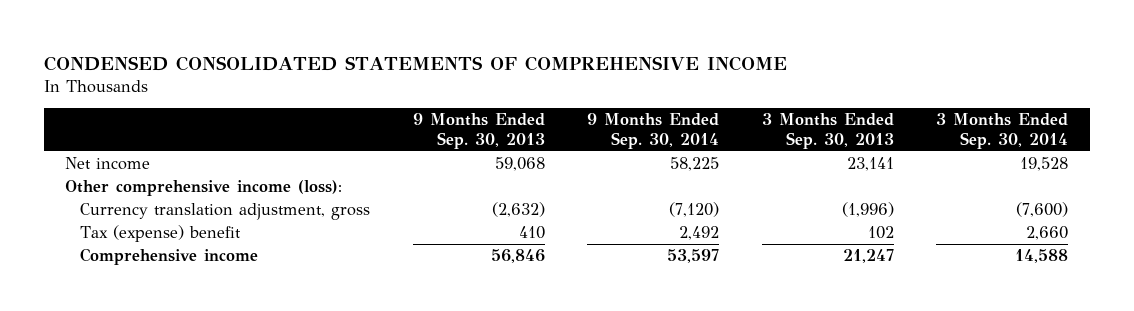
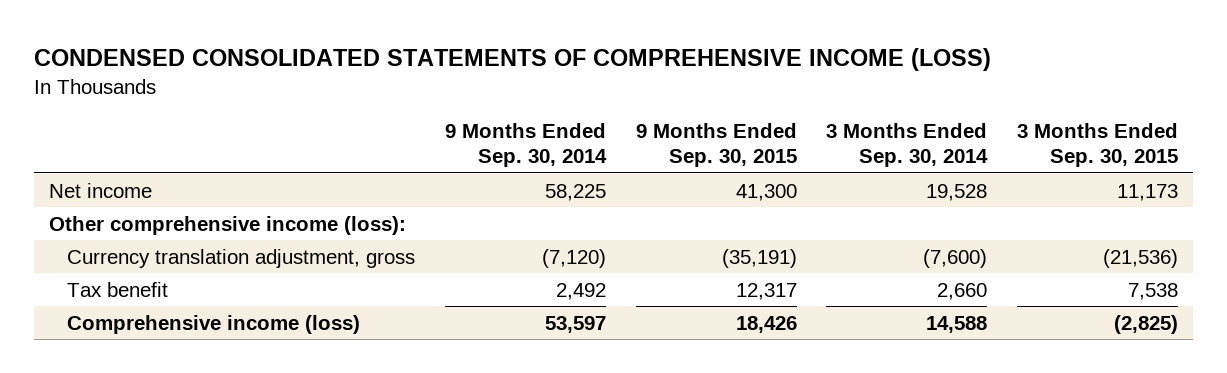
[44,55,788,71] CONDENSED CONSOLIDATED STATEMENTS OF COMPREHENSIVE INCOME -> [34,48,992,72] CONDENSED CONSOLIDATED STATEMENTS OF COMPREHENSIVE INCOME (LOSS)
[412,113,545,149] 9 Months Ended Sep. 30, 2013 -> none
[761,113,894,149] 3 Months Ended Sep. 30, 2013 -> none
none -> [635,122,797,168] 9 Months Ended Sep. 30, 2015
none -> [1016,122,1178,168] 3 Months Ended Sep. 30, 2015
[79,225,241,243] Tax (expense) benefit -> [67,281,169,297] Tax benefit
[79,248,258,266] Comprehensive income -> [67,314,361,334] Comprehensive income (loss)

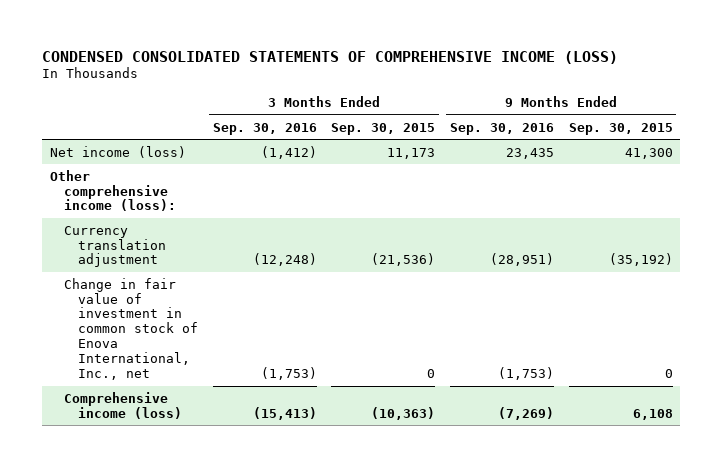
[445,122,608,168] 9 Months Ended Sep. 30, 2014 -> none
[826,122,989,168] 3 Months Ended Sep. 30, 2014 -> none
none -> [212,122,317,135] Sep. 30, 2016
none -> [450,122,555,135] Sep. 30, 2016
[49,182,153,198] Net income -> [49,145,186,158] Net income (loss)
[67,281,169,297] Tax benefit -> none
[67,248,416,268] Currency translation adjustment, gross -> [63,225,167,268] Currency translation adjustment
[721,248,797,268] (35,191) -> [608,253,673,267] (35,192)
none -> [63,277,199,381] Change in fair value of investment in common stock of Enova International, Inc., net
[735,315,797,333] 18,426 -> [632,408,673,420] 6,108
[1113,314,1178,334] (2,825) -> [371,406,436,420] (10,363)

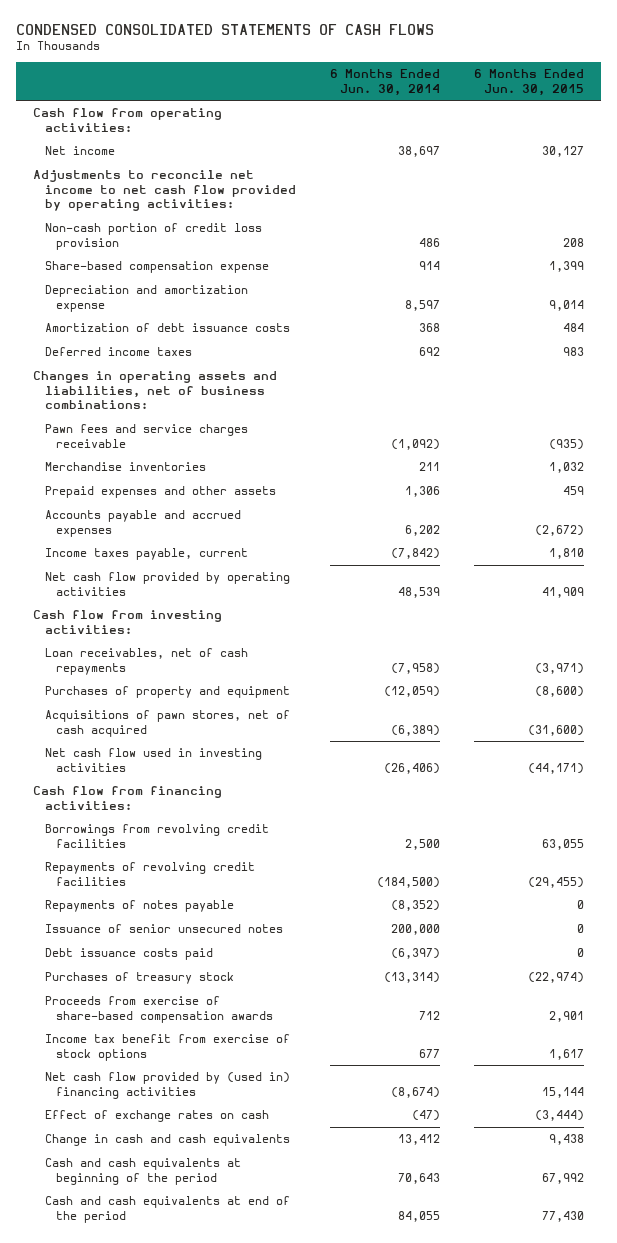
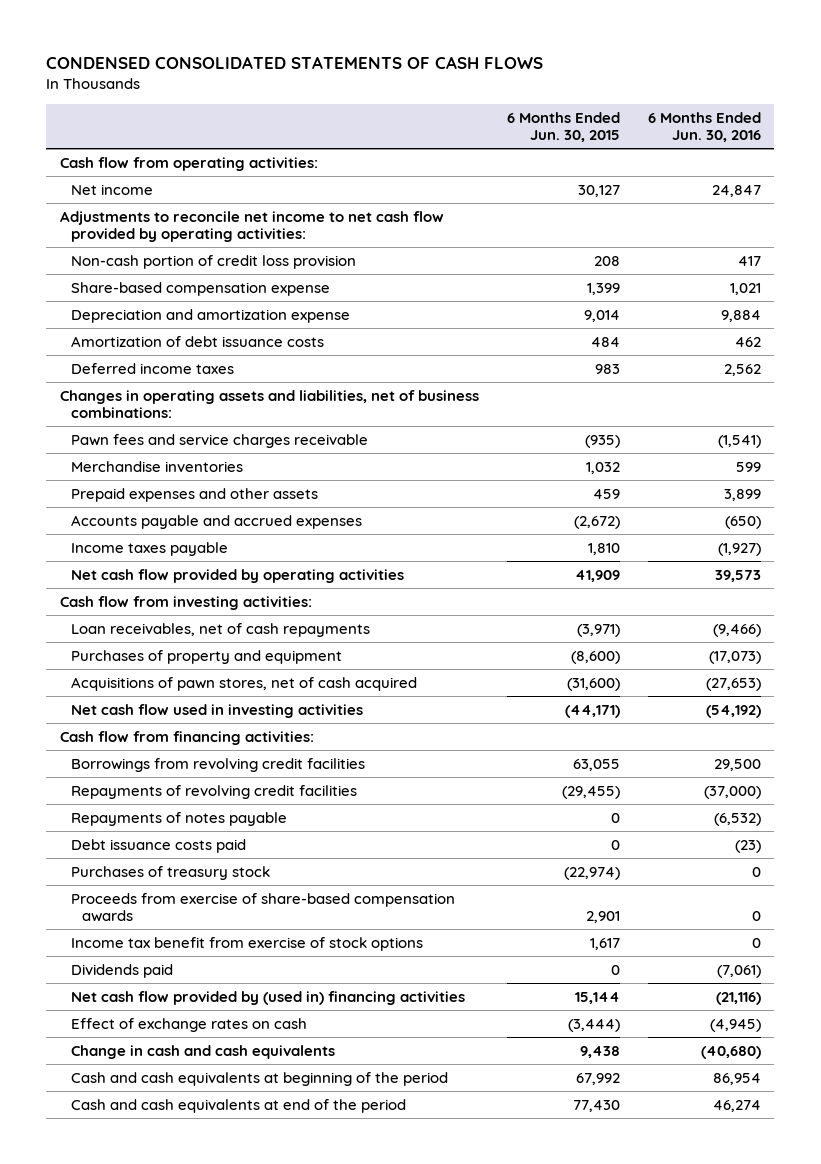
[329,69,440,96] 6 Months Ended Jun. 30, 2014 -> none
none -> [647,111,761,143] 6 Months Ended Jun. 30, 2016
[44,548,248,561] Income taxes payable, current -> [70,541,228,556] Income taxes payable
[44,924,283,934] Issuance of senior unsecured notes -> none
none -> [70,963,173,978] Dividends paid

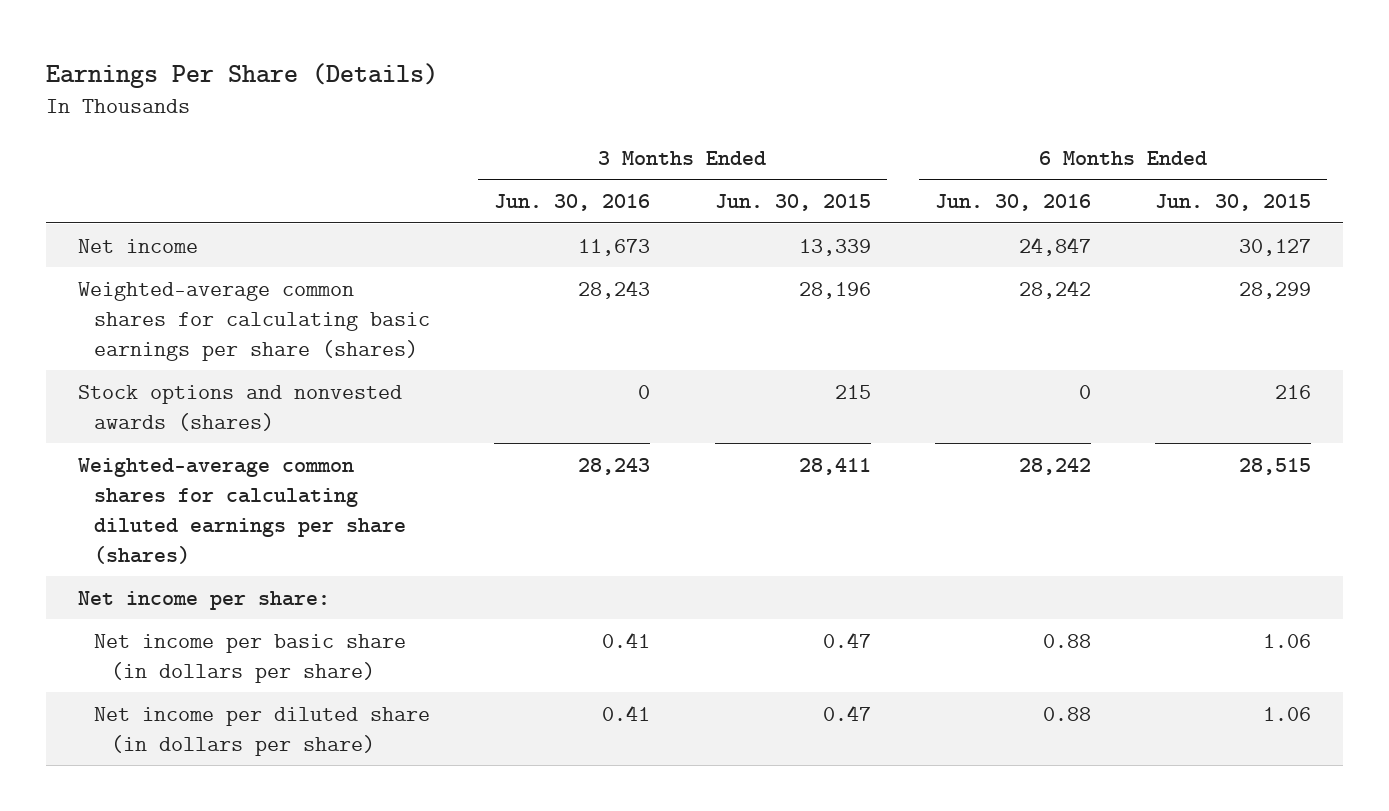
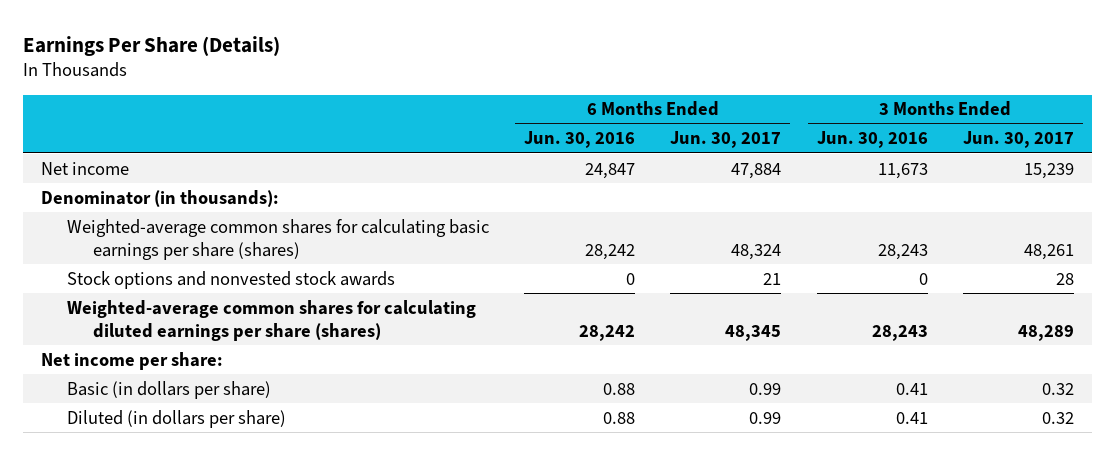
[714,194,871,212] Jun. 30, 2015 -> none
[1154,194,1311,212] Jun. 30, 2015 -> none
none -> [670,131,782,149] Jun. 30, 2017
none -> [962,131,1074,149] Jun. 30, 2017
none -> [40,189,279,207] Denominator (in thousands):
[78,384,403,431] Stock options and nonvested awards (shares) -> [66,270,395,289] Stock options and nonvested stock awards
[94,633,407,683] Net income per basic share (in dollars per share) -> [66,380,271,399] Basic (in dollars per share)
[94,706,431,756] Net income per diluted share (in dollars per share) -> [66,409,286,428] Diluted (in dollars per share)

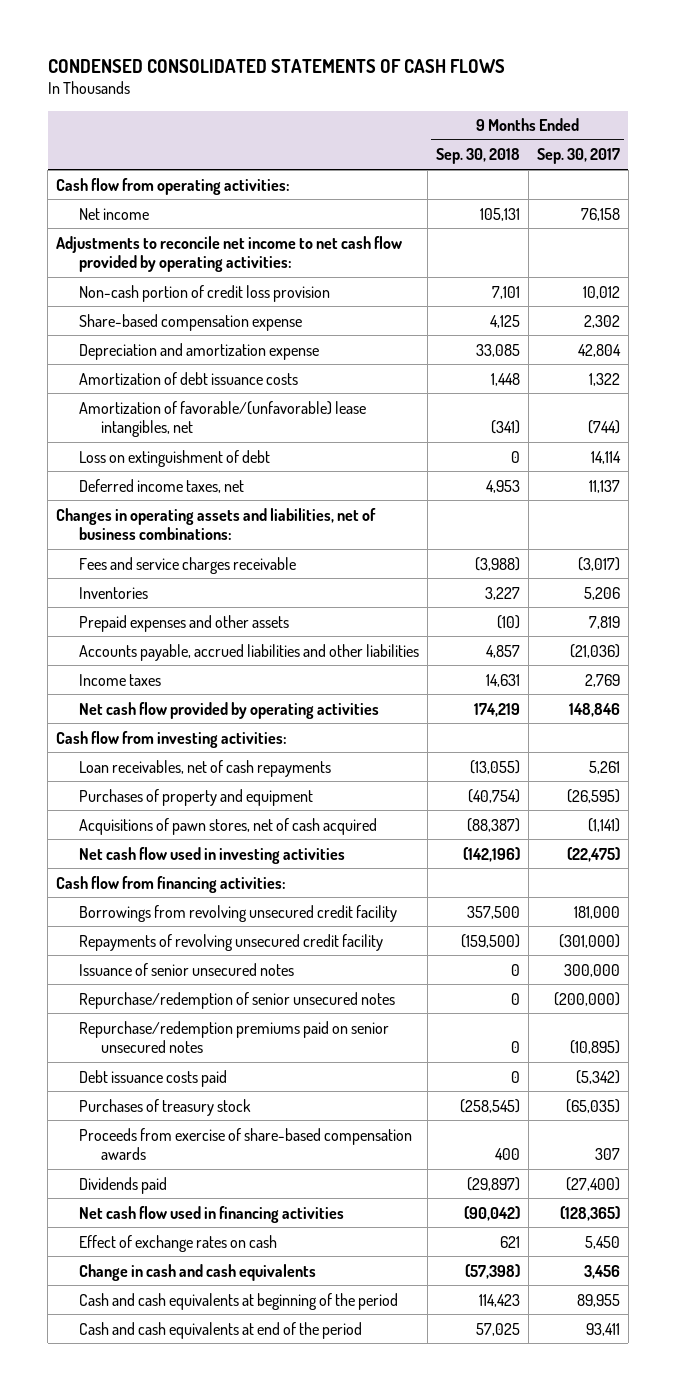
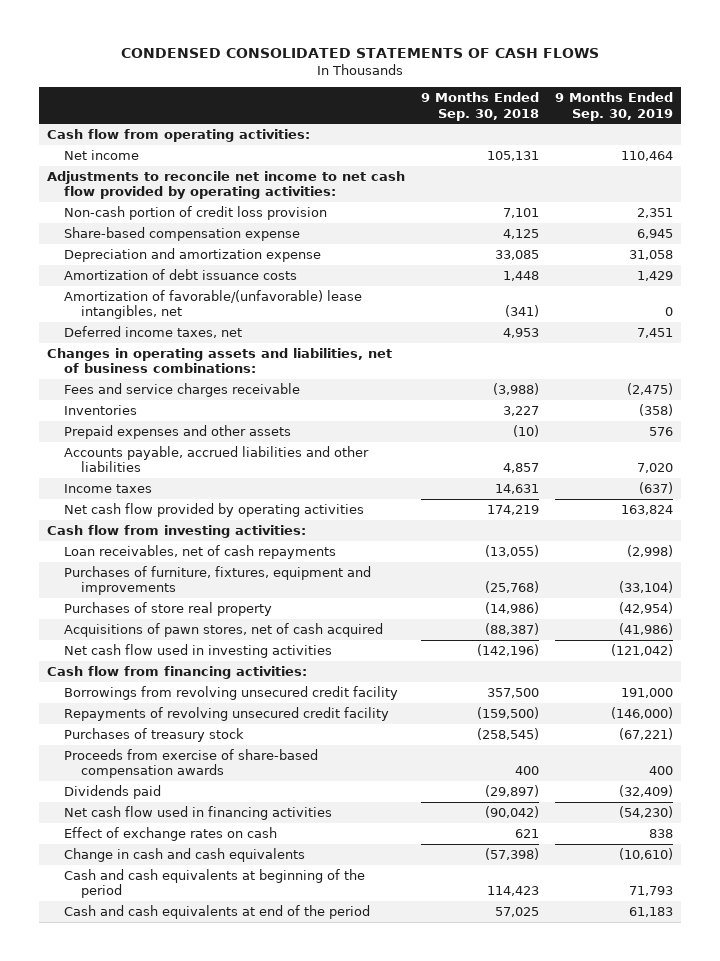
[536,148,620,165] Sep. 30, 2017 -> none
none -> [554,92,673,121] 9 Months Ended Sep. 30, 2019
[78,449,270,467] Loss on extinguishment of debt -> none
[78,788,313,806] Purchases of property and equipment -> [64,565,372,596] Purchases of furniture, fixtures, equipment and improvements
[467,788,520,803] (40,754) -> [484,581,539,594] (25,768)
none -> [64,601,273,616] Purchases of store real property
[78,962,294,976] Issuance of senior unsecured notes -> none
[78,991,395,1009] Repurchase/redemption of senior unsecured notes -> none
[78,1020,389,1054] Repurchase/redemption premiums paid on senior unsecured notes -> none
[78,1069,227,1087] Debt issuance costs paid -> none

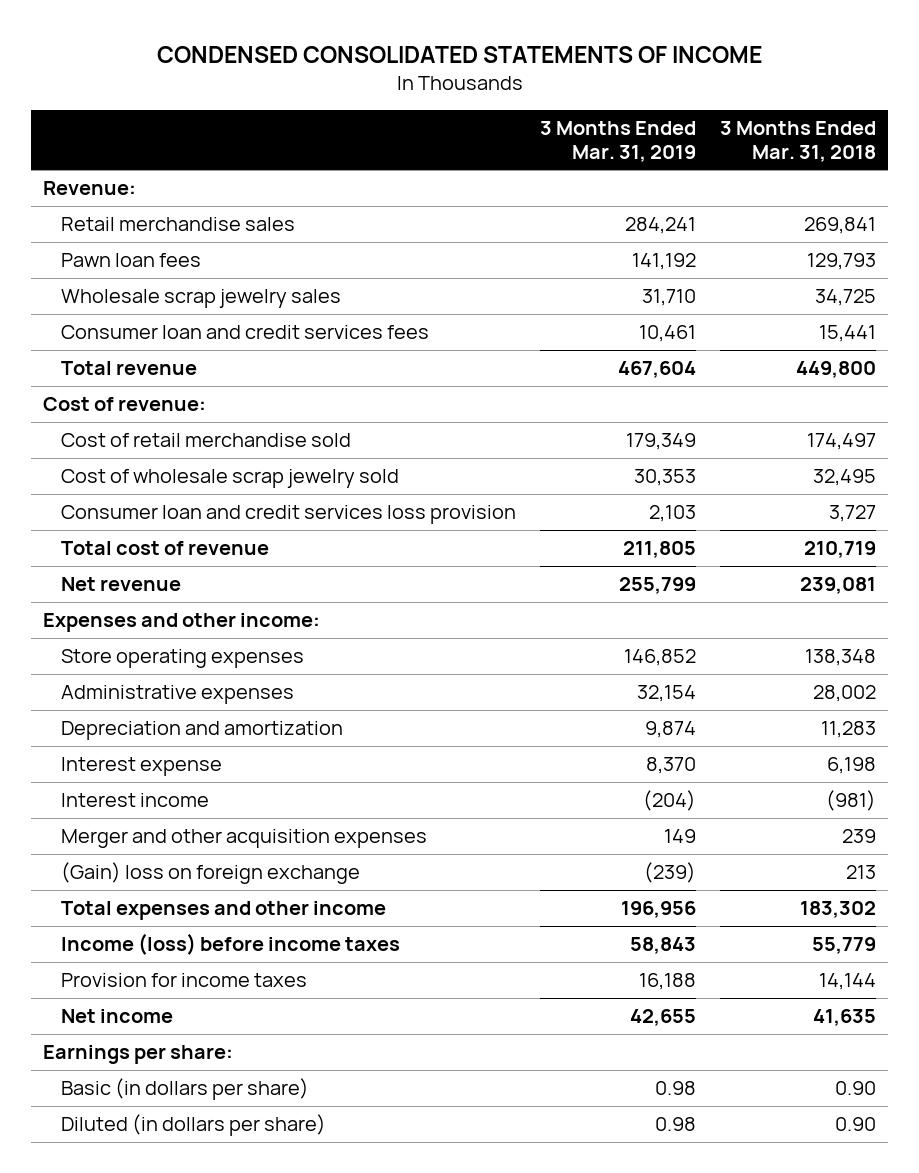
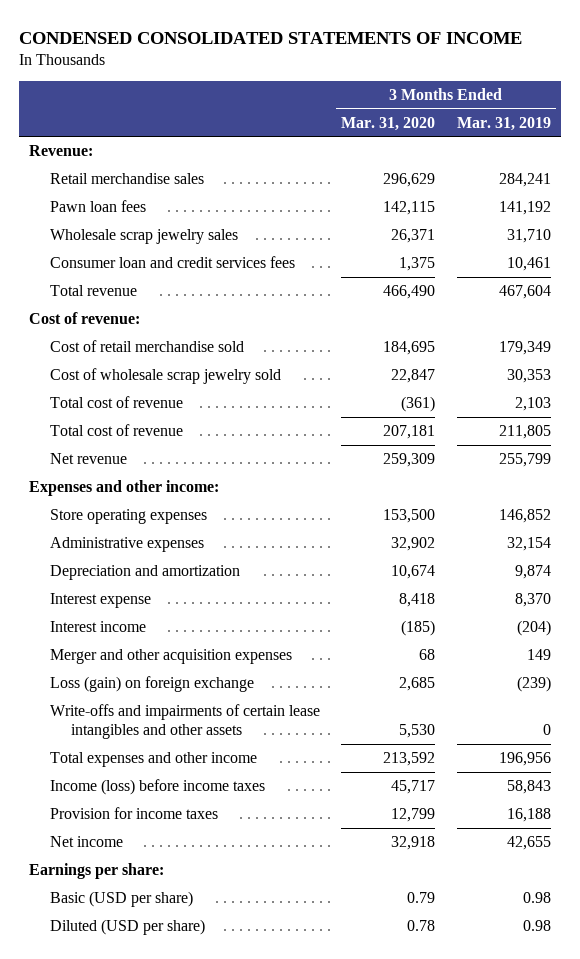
[719,121,876,162] 3 Months Ended Mar. 31, 2018 -> none
none -> [341,116,436,131] Mar. 31, 2020
[60,505,516,525] Consumer loan and credit services loss provision -> [50,396,184,409] Total cost of revenue
[60,862,360,885] (Gain) loss on foreign exchange -> [50,676,255,693] Loss (gain) on foreign exchange
none -> [50,704,321,740] Write-offs and impairments of certain lease intangibles and other assets
[60,1078,309,1101] Basic (in dollars per share) -> [50,891,194,908] Basic (USD per share)
[60,1114,326,1137] Diluted (in dollars per share) -> [50,919,206,936] Diluted (USD per share)

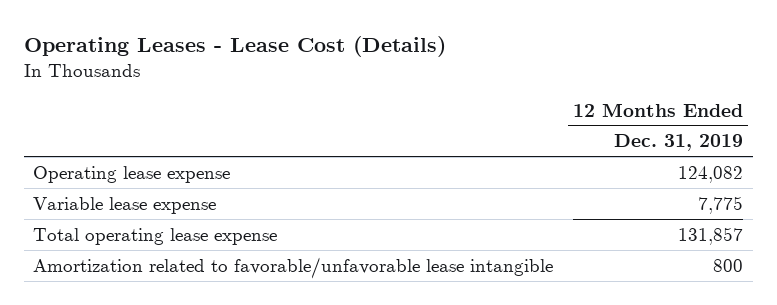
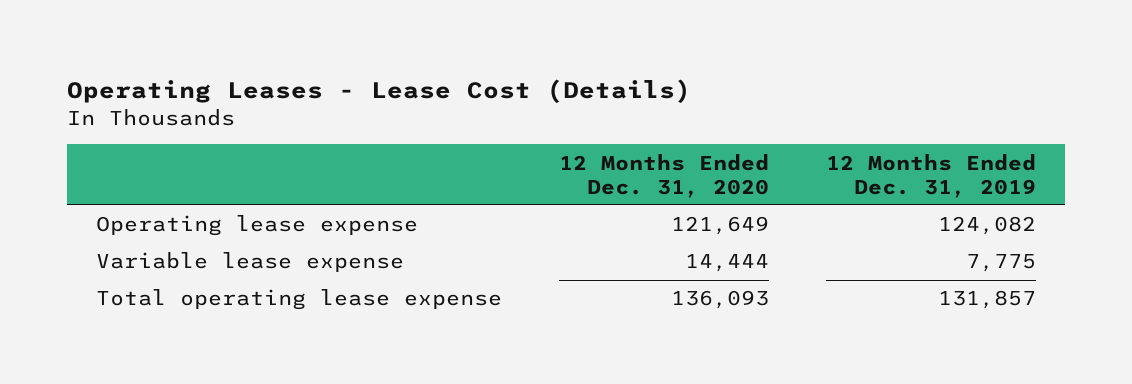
none -> [558,153,769,198] 12 Months Ended Dec. 31, 2020
[33,256,554,279] Amortization related to favorable/unfavorable lease intangible -> none

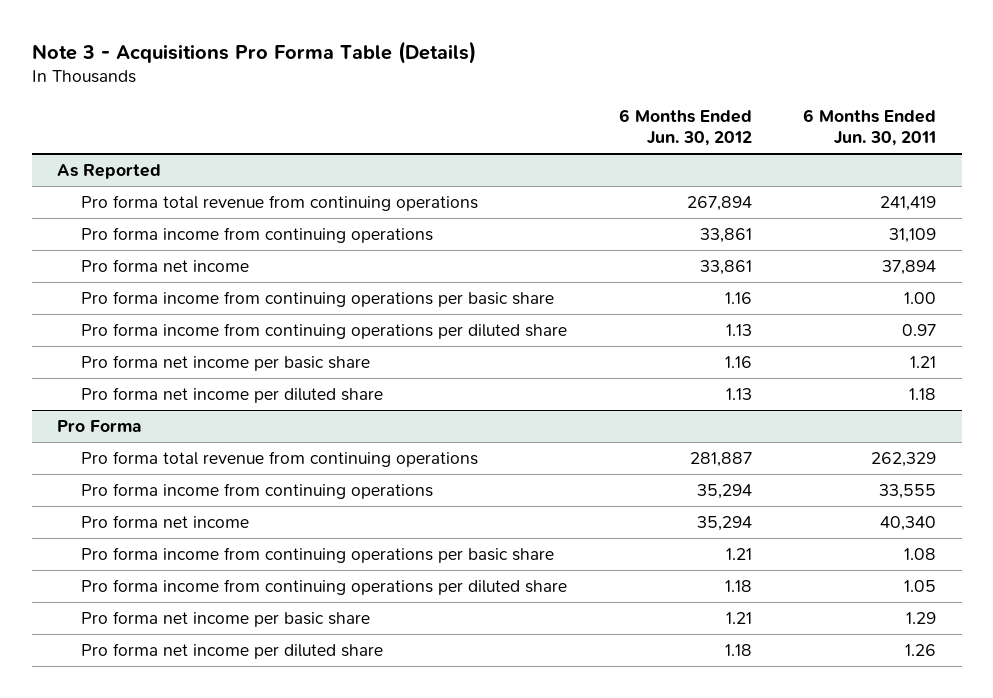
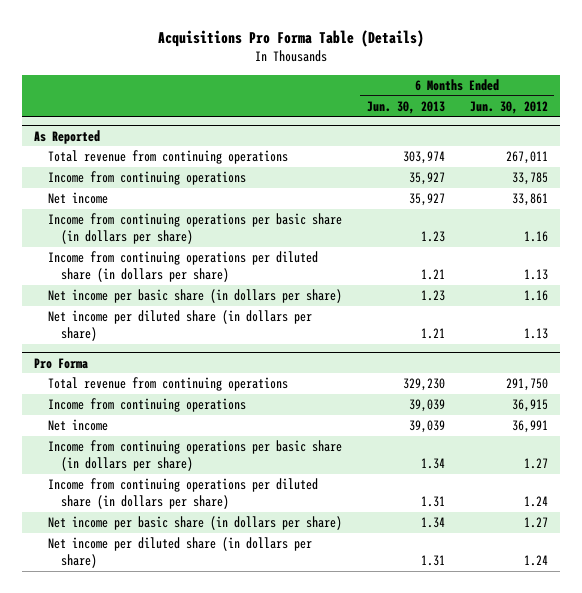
[31,40,476,64] Note 3 - Acquisitions Pro Forma Table (Details) -> [158,30,425,48] Acquisitions Pro Forma Table (Details)
[802,108,936,147] 6 Months Ended Jun. 30, 2011 -> none
none -> [366,100,445,114] Jun. 30, 2013
[81,195,479,212] Pro forma total revenue from continuing operations -> [47,150,288,165] Total revenue from continuing operations
[686,196,752,212] 267,894 -> [505,151,548,165] 267,011
[81,227,434,244] Pro forma income from continuing operations -> [47,171,246,186] Income from continuing operations
[699,228,752,244] 33,861 -> [511,172,548,186] 33,785
[81,259,250,273] Pro forma net income -> [47,192,108,205] Net income
[81,291,555,308] Pro forma income from continuing operations per basic share -> [47,213,342,244] Income from continuing operations per basic share (in dollars per share)
[81,323,568,340] Pro forma income from continuing operations per diluted share -> [47,251,318,282] Income from continuing operations per diluted share (in dollars per share)
[81,355,371,372] Pro forma net income per basic share -> [47,289,342,304] Net income per basic share (in dollars per share)
[81,387,384,404] Pro forma net income per diluted share -> [47,310,312,341] Net income per diluted share (in dollars per share)
[81,451,479,468] Pro forma total revenue from continuing operations -> [47,377,288,392] Total revenue from continuing operations
[689,452,752,468] 281,887 -> [505,378,548,392] 291,750
[81,483,434,500] Pro forma income from continuing operations -> [47,398,246,413] Income from continuing operations
[696,484,752,500] 35,294 -> [511,399,548,413] 36,915
[81,515,250,529] Pro forma net income -> [47,419,108,432] Net income
[696,516,752,532] 35,294 -> [511,420,548,434] 36,991
[81,547,555,564] Pro forma income from continuing operations per basic share -> [47,440,342,471] Income from continuing operations per basic share (in dollars per share)
[725,548,752,561] 1.21 -> [523,457,548,469] 1.27
[81,579,568,596] Pro forma income from continuing operations per diluted share -> [47,478,318,509] Income from continuing operations per diluted share (in dollars per share)
[724,580,752,593] 1.18 -> [523,495,548,507] 1.24
[81,611,371,628] Pro forma net income per basic share -> [47,516,342,531] Net income per basic share (in dollars per share)
[725,612,752,625] 1.21 -> [523,517,548,529] 1.27
[81,643,384,660] Pro forma net income per diluted share -> [47,537,312,568] Net income per diluted share (in dollars per share)
[724,644,752,657] 1.18 -> [523,554,548,566] 1.24

